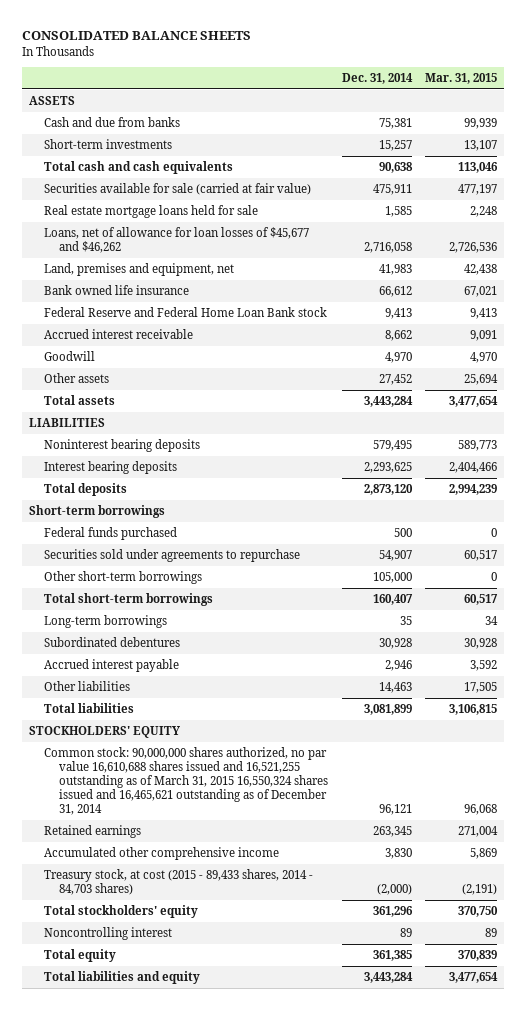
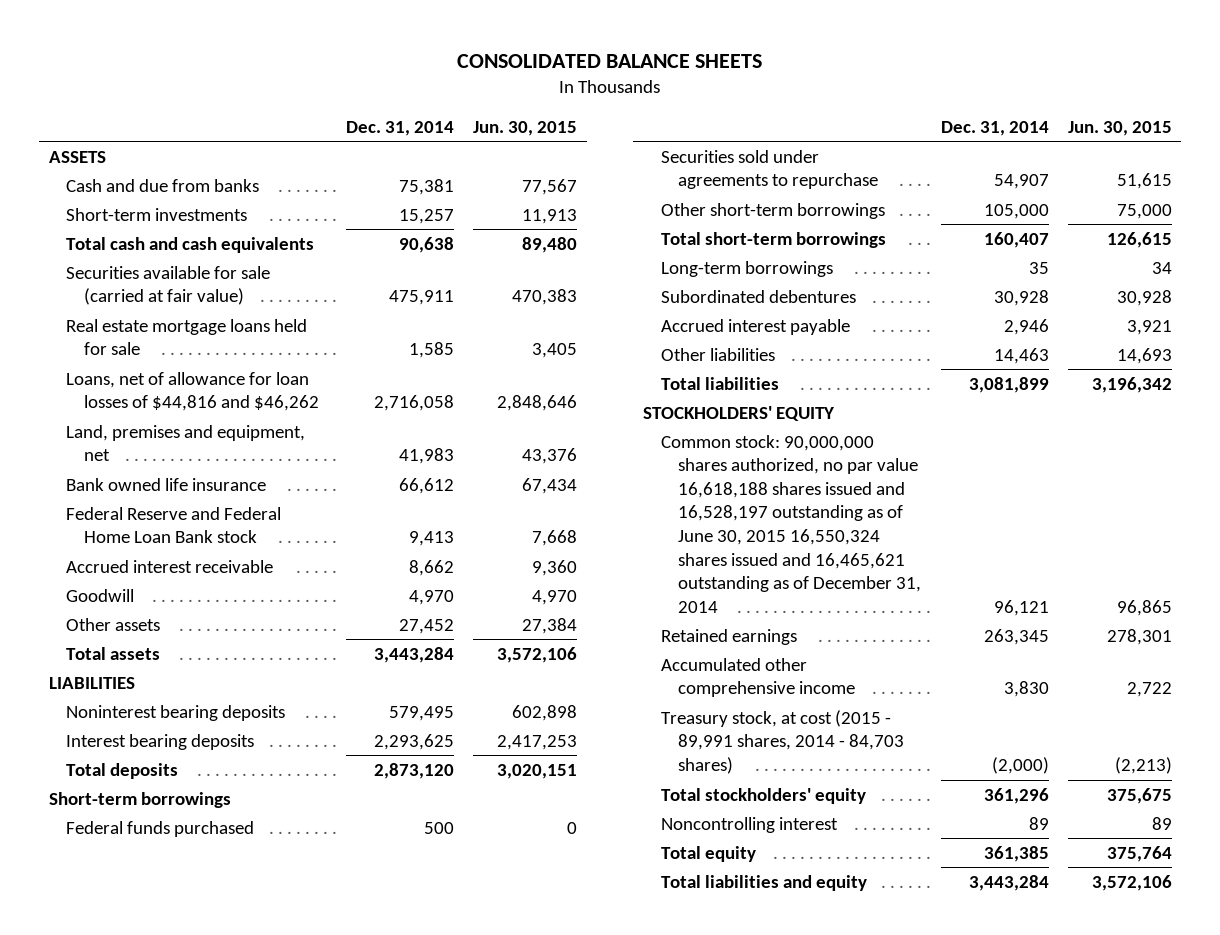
[425,73,498,85] Mar. 31, 2015 -> none
none -> [473,120,578,136] Jun. 30, 2015
[44,226,310,254] Loans, net of allowance for loan losses of $45,677 and $46,262 -> [66,371,320,412] Loans, net of allowance for loan losses of $44,816 and $46,262
[44,746,329,816] Common stock: 90,000,000 shares authorized, no par value 16,610,688 shares issued and 16,521,255 outstanding as of March 31, 2015 16,550,324 shares issued and 16,465,621 outstanding as of December 31, 2014 -> [660,434,922,613] Common stock: 90,000,000 shares authorized, no par value 16,618,188 shares issued and 16,528,197 outstanding as of June 30, 2015 16,550,324 shares issued and 16,465,621 outstanding as of December 31, 2014
[44,868,314,896] Treasury stock, at cost (2015 - 89,433 shares, 2014 - 84,703 shares) -> [660,709,905,774] Treasury stock, at cost (2015 - 89,991 shares, 2014 - 84,703 shares)

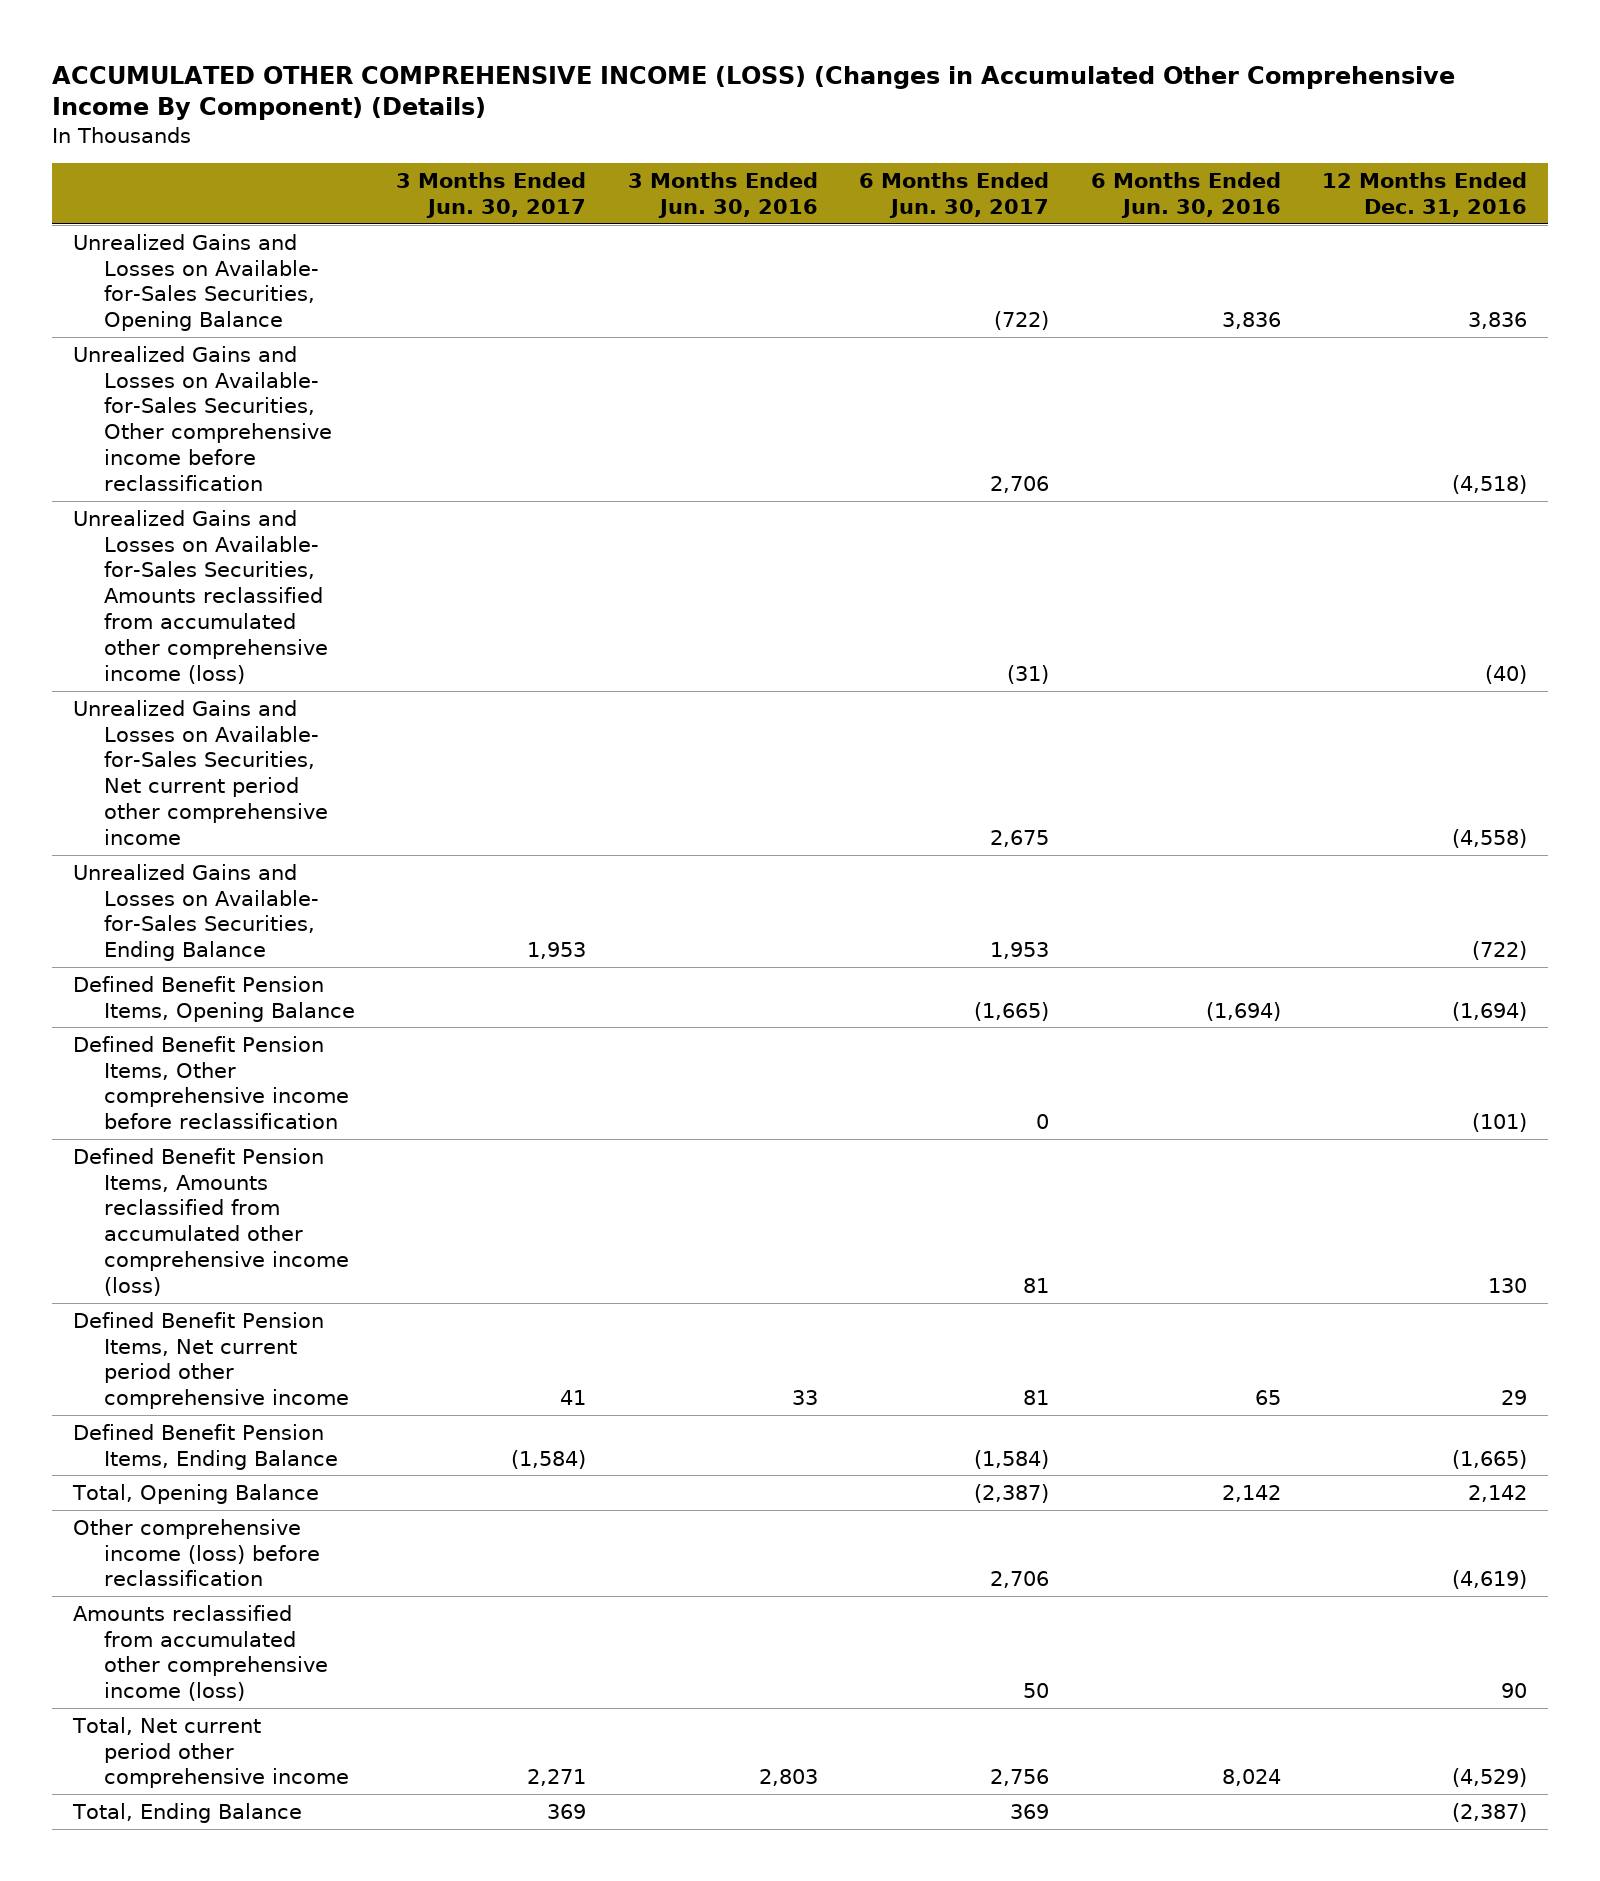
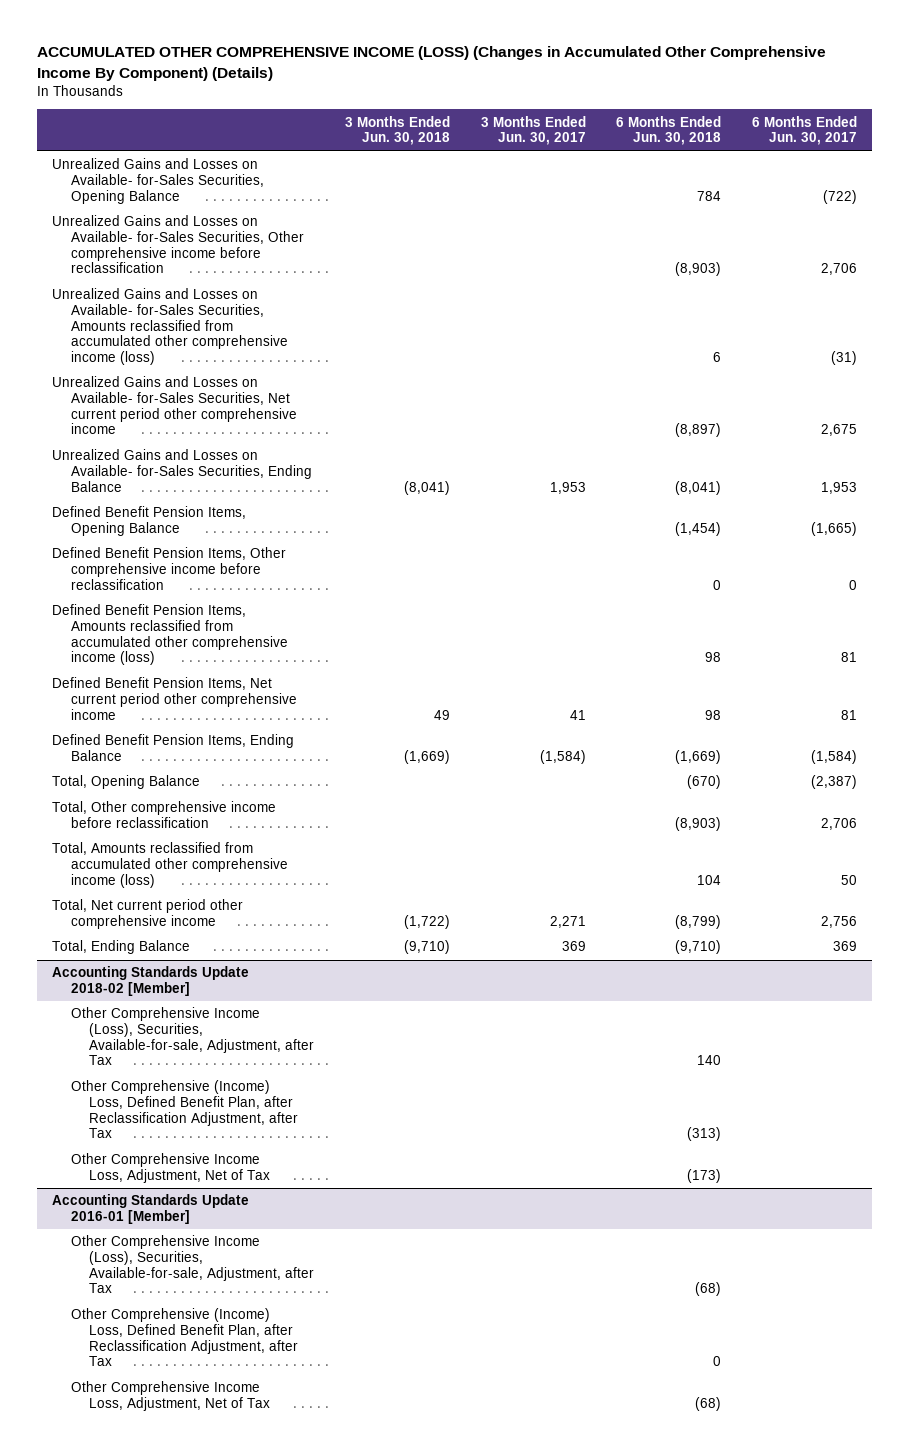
[627,172,818,218] 3 Months Ended Jun. 30, 2016 -> none
[1090,172,1281,218] 6 Months Ended Jun. 30, 2016 -> none
[1322,172,1528,217] 12 Months Ended Dec. 31, 2016 -> none
none -> [344,115,450,146] 3 Months Ended Jun. 30, 2018
none -> [616,115,722,146] 6 Months Ended Jun. 30, 2018
[72,1518,321,1587] Other comprehensive income (loss) before reclassification -> [52,801,277,829] Total, Other comprehensive income before reclassification
[72,1604,329,1702] Amounts reclassified from accumulated other comprehensive income (loss) -> [52,842,288,888] Total, Amounts reclassified from accumulated other comprehensive income (loss)
none -> [52,966,250,997] Accounting Standards Update 2018-02 [Member]
none -> [70,1007,315,1066] Other Comprehensive Income (Loss), Securities, Available-for-sale, Adjustment, after Tax
none -> [70,1080,299,1139] Other Comprehensive (Income) Loss, Defined Benefit Plan, after Reclassification Adjustment, after Tax
none -> [70,1153,271,1184] Other Comprehensive Income Loss, Adjustment, Net of Tax
none -> [52,1194,250,1225] Accounting Standards Update 2016-01 [Member]
none -> [70,1235,315,1294] Other Comprehensive Income (Loss), Securities, Available-for-sale, Adjustment, after Tax
none -> [70,1308,299,1367] Other Comprehensive (Income) Loss, Defined Benefit Plan, after Reclassification Adjustment, after Tax
none -> [70,1381,271,1412] Other Comprehensive Income Loss, Adjustment, Net of Tax

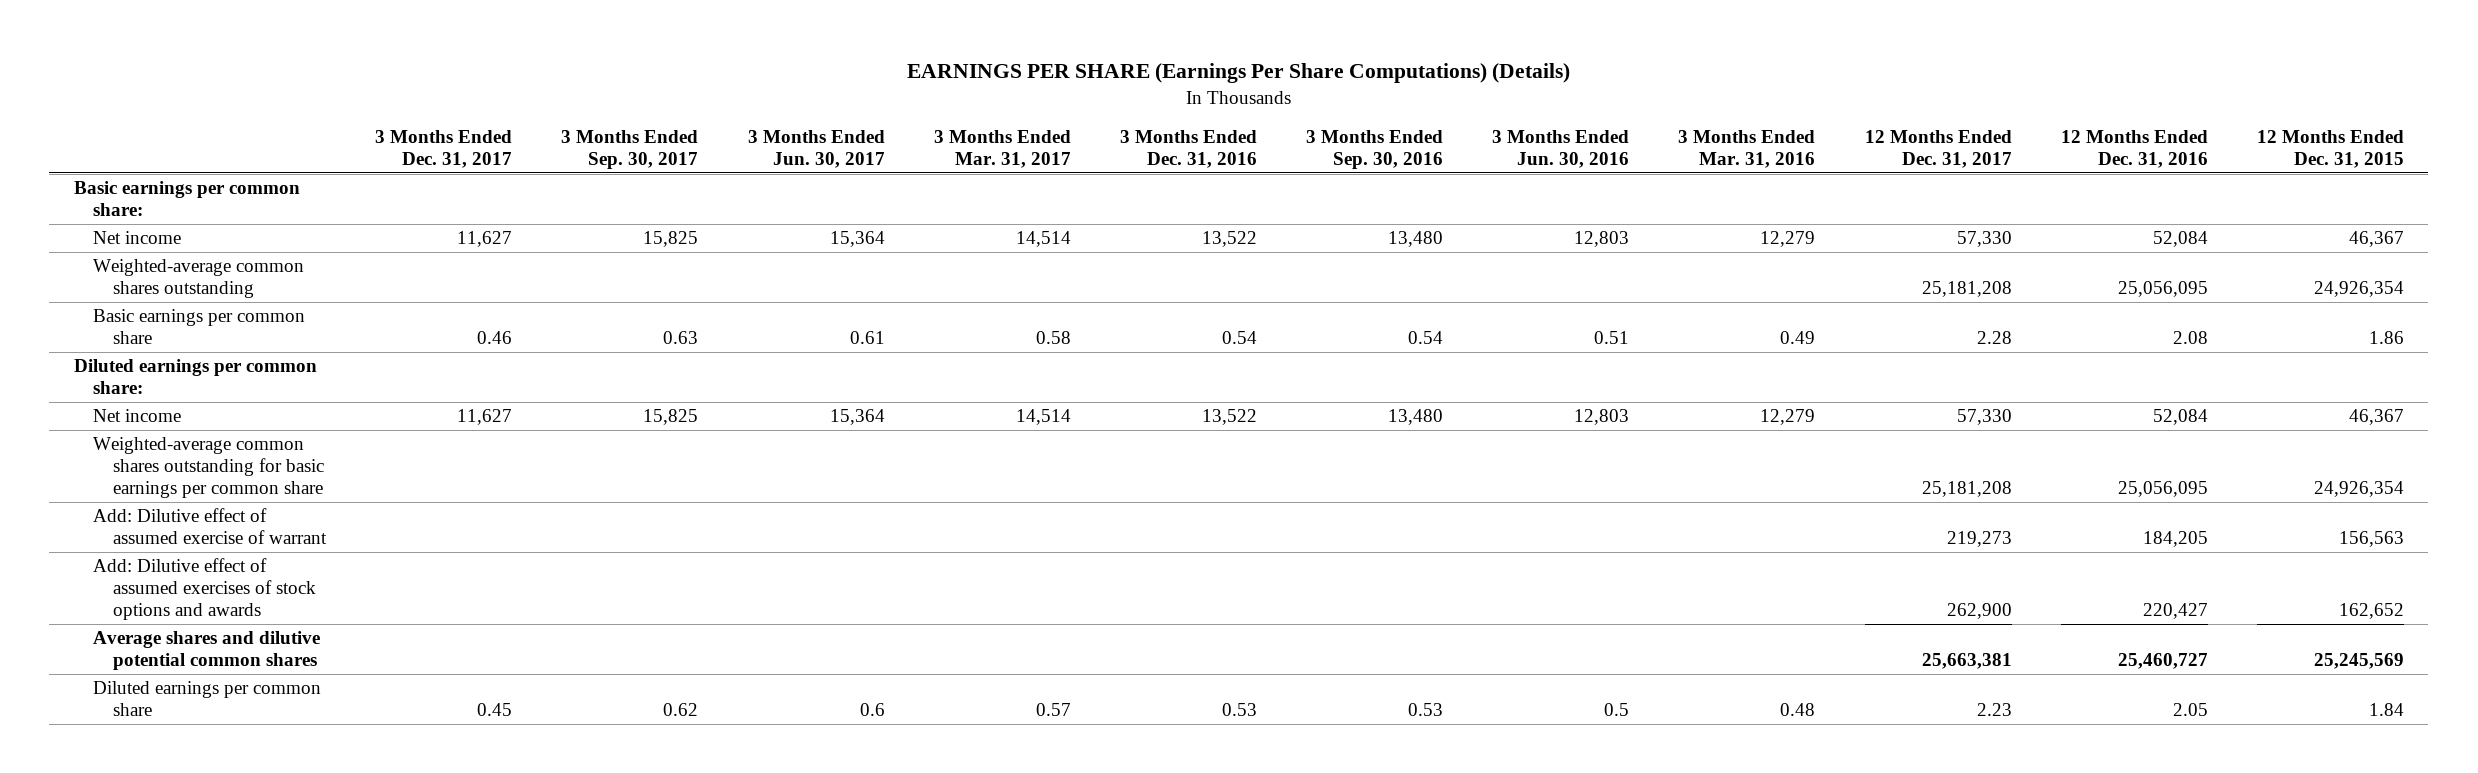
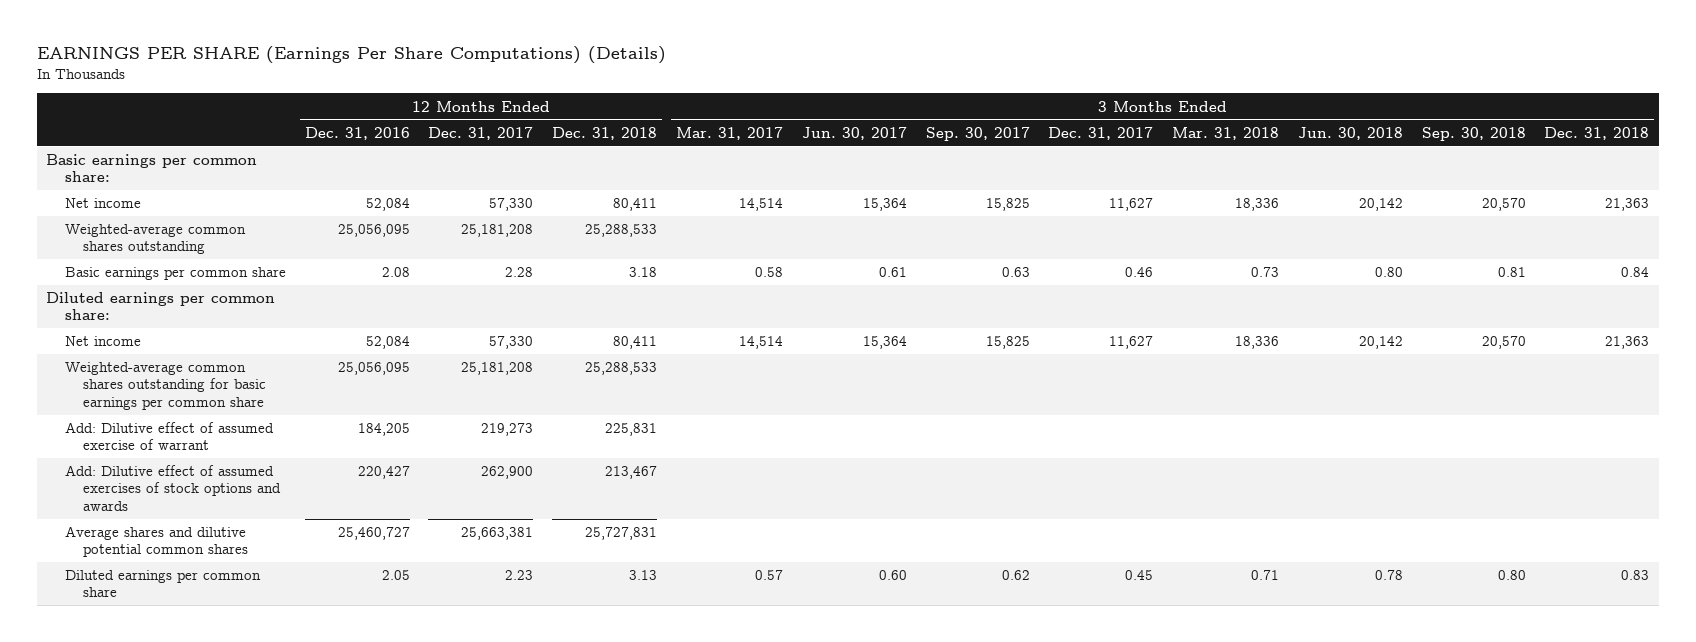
[1119,129,1257,168] 3 Months Ended Dec. 31, 2016 -> none
[1306,129,1444,169] 3 Months Ended Sep. 30, 2016 -> none
[1492,129,1630,168] 3 Months Ended Jun. 30, 2016 -> none
[1678,129,1816,168] 3 Months Ended Mar. 31, 2016 -> none
[2256,129,2404,168] 12 Months Ended Dec. 31, 2015 -> none
none -> [552,126,658,140] Dec. 31, 2018
none -> [1172,126,1280,140] Mar. 31, 2018
none -> [1297,126,1403,140] Jun. 30, 2018
none -> [1421,126,1526,141] Sep. 30, 2018
none -> [1544,126,1650,140] Dec. 31, 2018
[859,703,885,717] 0.6 -> [878,570,907,581] 0.60

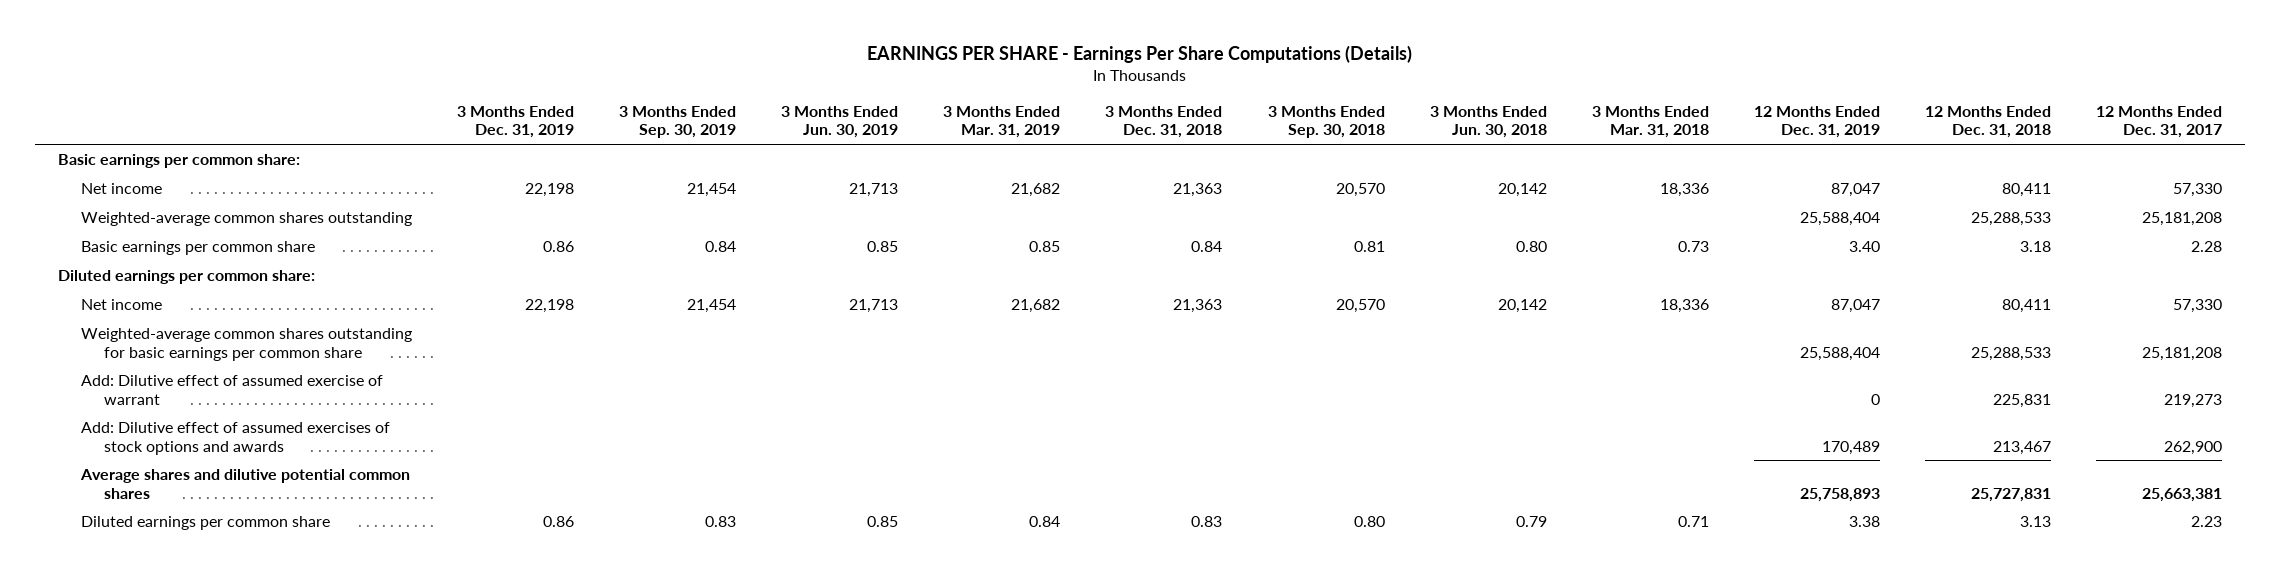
[37,46,667,65] EARNINGS PER SHARE (Earnings Per Share Computations) (Details) -> [867,44,1413,63] EARNINGS PER SHARE - Earnings Per Share Computations (Details)
[304,126,410,140] Dec. 31, 2016 -> none
[675,126,783,140] Mar. 31, 2017 -> none
[801,126,907,140] Jun. 30, 2017 -> none
[925,126,1030,141] Sep. 30, 2017 -> none
[1048,126,1154,140] Dec. 31, 2017 -> none
none -> [456,105,574,139] 3 Months Ended Dec. 31, 2019
none -> [619,105,737,139] 3 Months Ended Sep. 30, 2019
none -> [781,105,899,139] 3 Months Ended Jun. 30, 2019
none -> [943,105,1061,139] 3 Months Ended Mar. 31, 2019
none -> [1753,105,1880,139] 12 Months Ended Dec. 31, 2019
[1374,570,1403,581] 0.78 -> [1515,515,1547,527] 0.79

